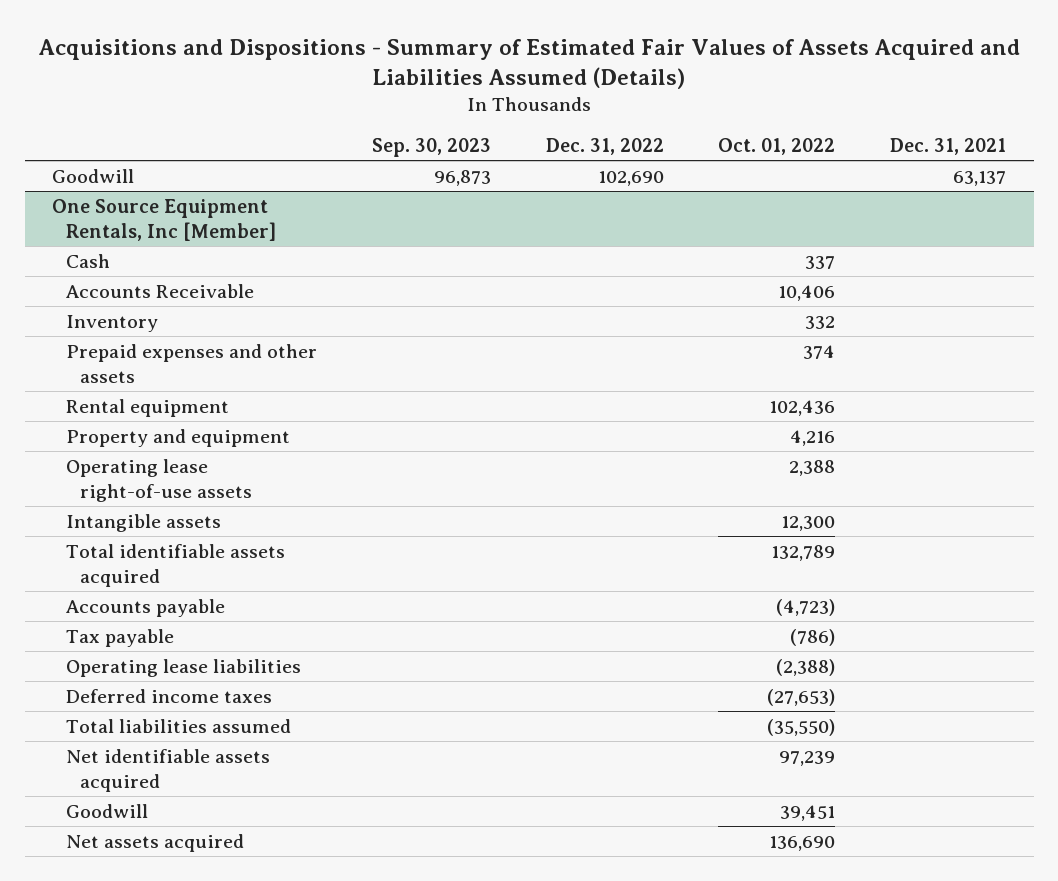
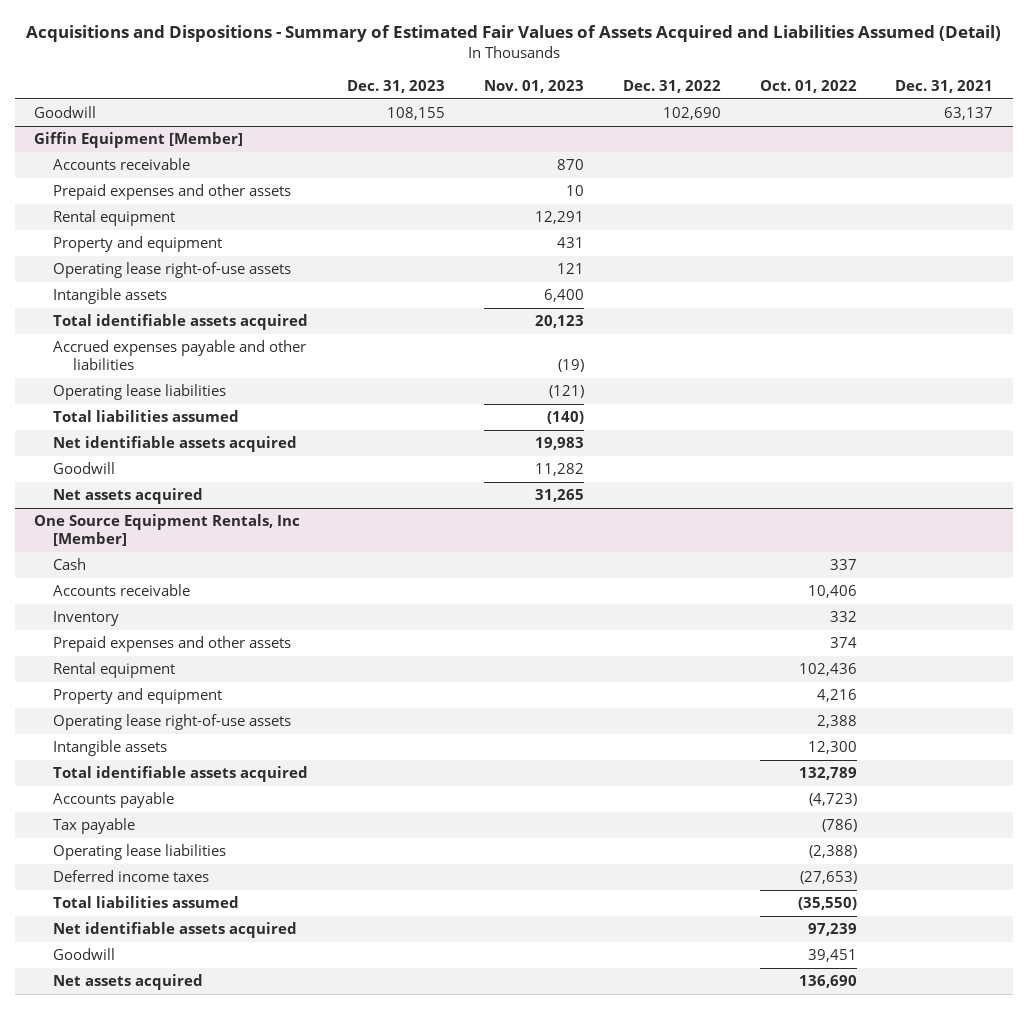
[38,38,1021,89] Acquisitions and Dispositions - Summary of Estimated Fair Values of Assets Acquired and Liabilities Assumed (Details) -> [25,24,1001,42] Acquisitions and Dispositions - Summary of Estimated Fair Values of Assets Acquired and Liabilities Assumed (Detail)
[371,138,491,158] Sep. 30, 2023 -> none
none -> [347,80,446,94] Dec. 31, 2023
none -> [483,80,584,94] Nov. 01, 2023
none -> [34,132,244,149] Giffin Equipment [Member]
none -> [53,158,191,171] Accounts receivable
none -> [53,184,292,201] Prepaid expenses and other assets
none -> [53,210,176,227] Rental equipment
none -> [53,236,223,253] Property and equipment
none -> [53,262,292,279] Operating lease right-of-use assets
none -> [53,288,168,305] Intangible assets
none -> [53,314,309,331] Total identifiable assets acquired
none -> [53,340,307,371] Accrued expenses payable and other liabilities
none -> [53,384,227,401] Operating lease liabilities
none -> [53,410,240,423] Total liabilities assumed
none -> [53,436,298,453] Net identifiable assets acquired
none -> [53,462,116,475] Goodwill
none -> [53,488,204,505] Net assets acquired
[65,283,254,298] Accounts Receivable -> [53,584,191,597] Accounts receivable

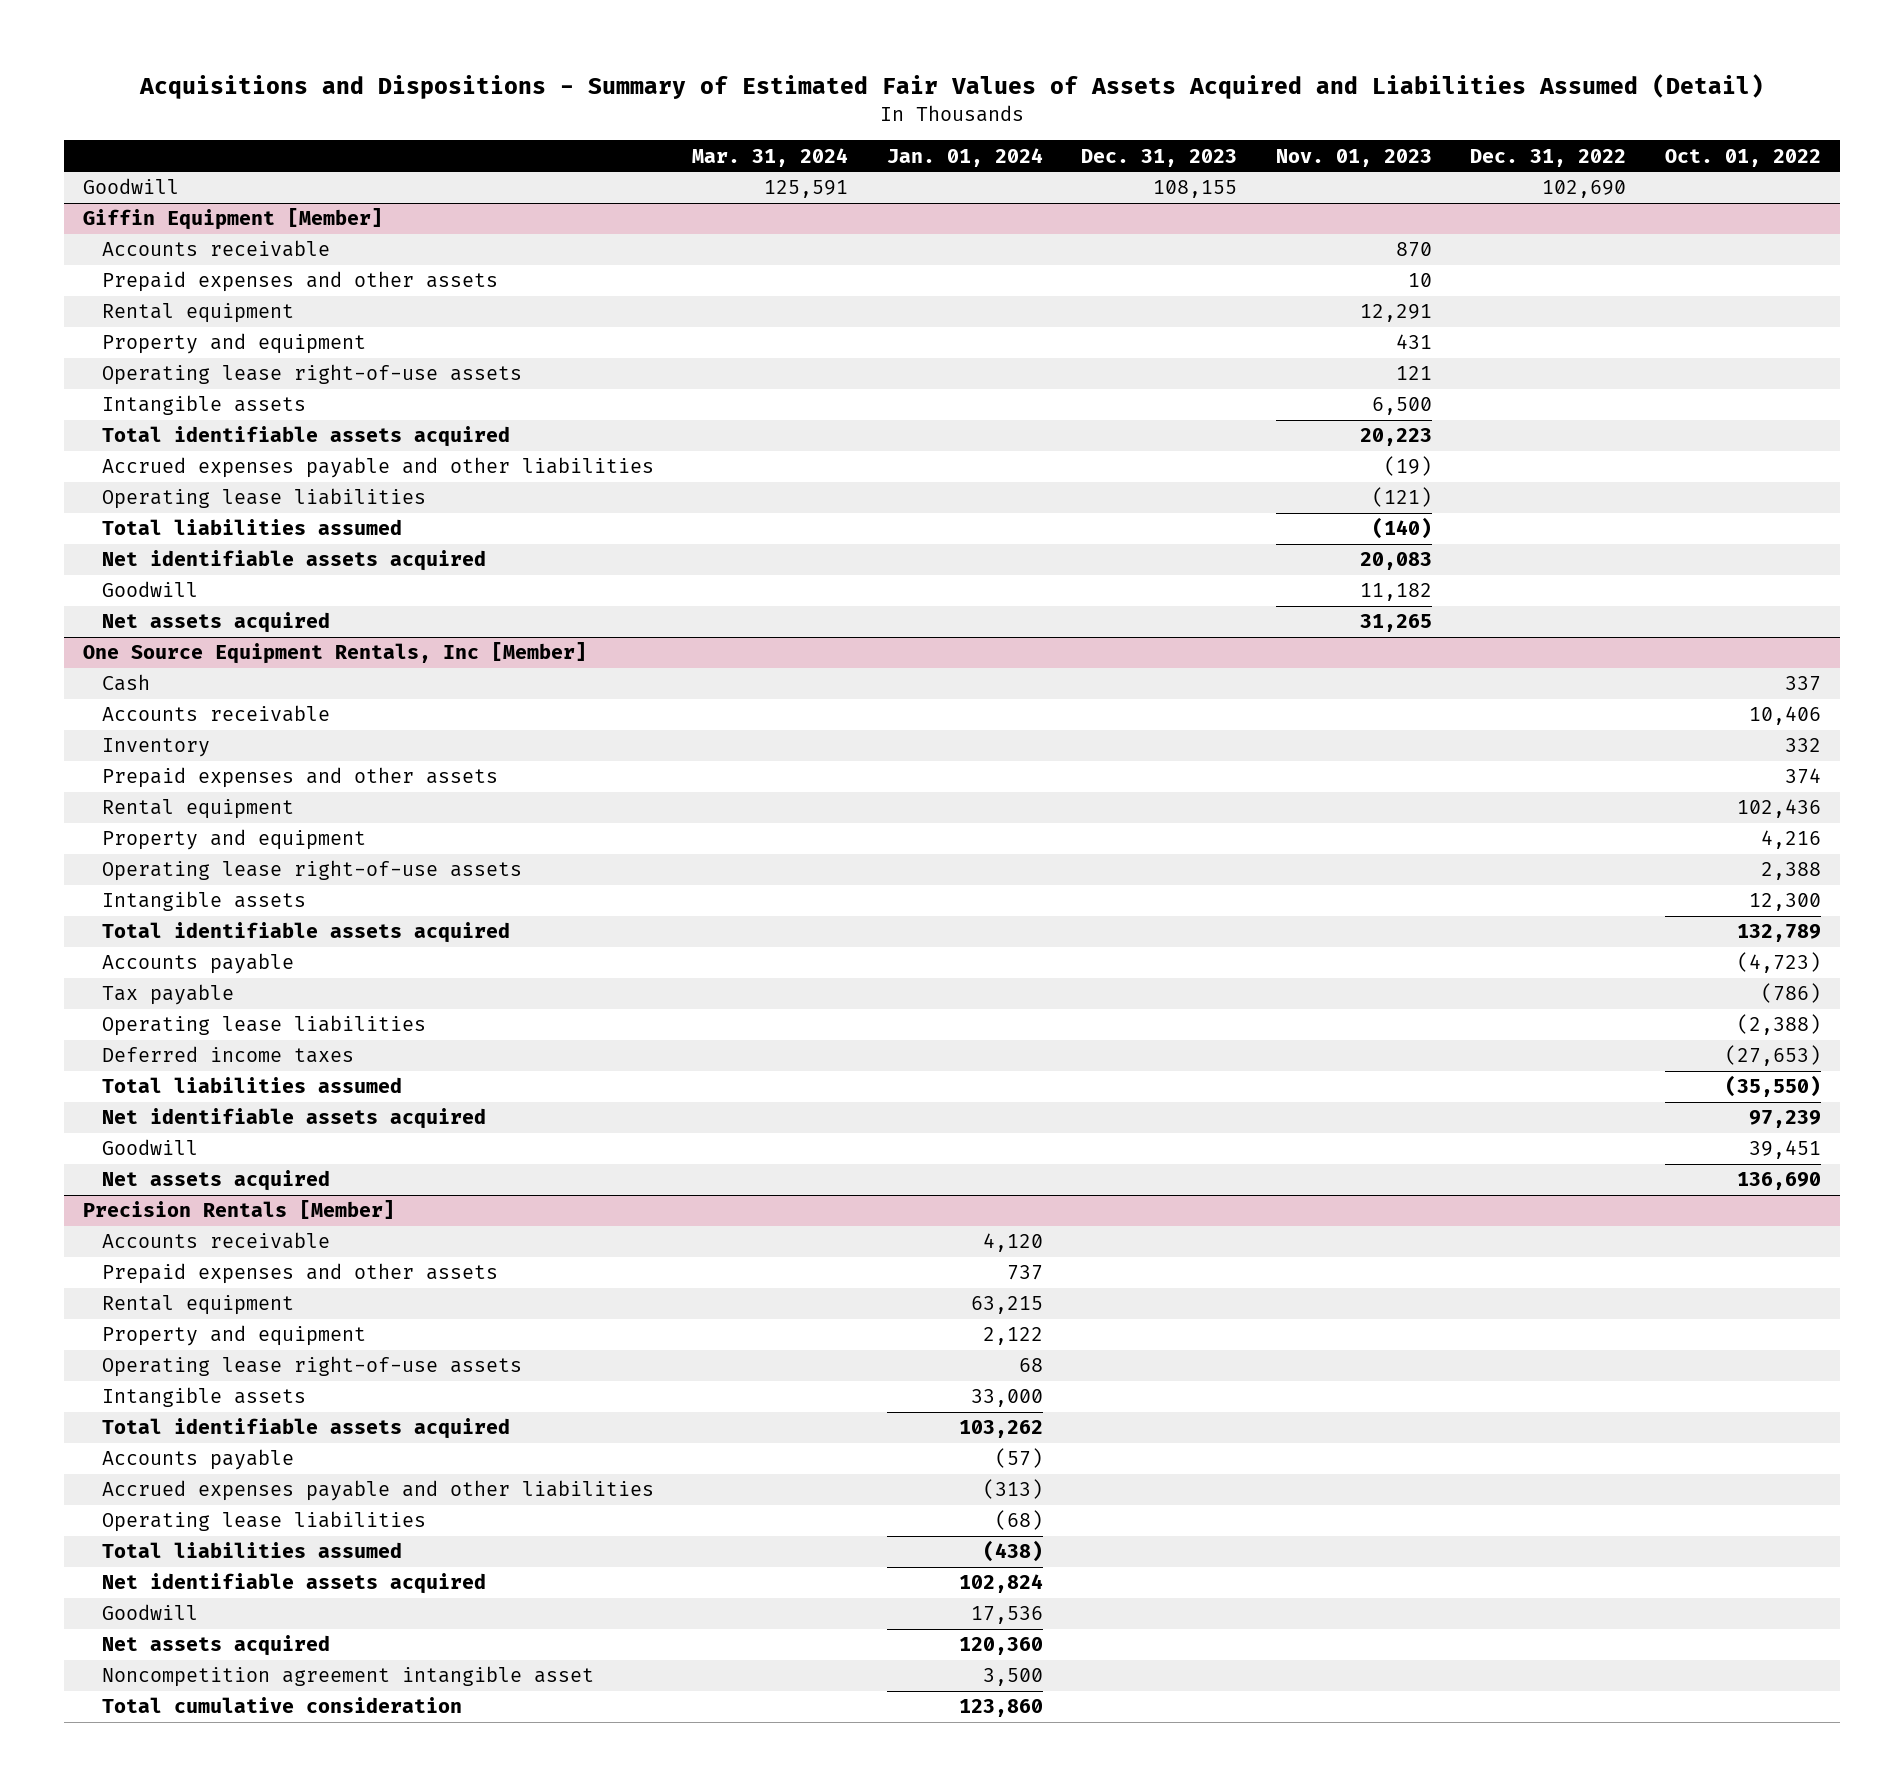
[895,80,994,94] Dec. 31, 2021 -> none
none -> [692,147,849,167] Mar. 31, 2024
none -> [886,147,1043,167] Jan. 01, 2024
[543,289,584,303] 6,400 -> [1371,397,1432,416] 6,500
[534,315,584,329] 20,123 -> [1359,428,1432,447] 20,223
[534,437,584,451] 19,983 -> [1359,552,1432,571] 20,083
[534,463,584,477] 11,282 -> [1359,583,1432,602] 11,182
none -> [83,1200,396,1220] Precision Rentals [Member]
none -> [101,1232,330,1250] Accounts receivable
none -> [101,1263,498,1285] Prepaid expenses and other assets
none -> [101,1295,294,1316] Rental equipment
none -> [101,1325,366,1347] Property and equipment
none -> [101,1356,522,1378] Operating lease right-of-use assets
none -> [101,1387,306,1408] Intangible assets
none -> [101,1418,510,1440] Total identifiable assets acquired
none -> [101,1449,294,1471] Accounts payable
none -> [101,1480,654,1502] Accrued expenses payable and other liabilities
none -> [101,1511,426,1533] Operating lease liabilities
none -> [101,1542,402,1559] Total liabilities assumed
none -> [101,1573,486,1595] Net identifiable assets acquired
none -> [101,1604,198,1621] Goodwill
none -> [101,1635,330,1657] Net assets acquired
none -> [101,1666,594,1688] Noncompetition agreement intangible asset
none -> [101,1697,462,1714] Total cumulative consideration

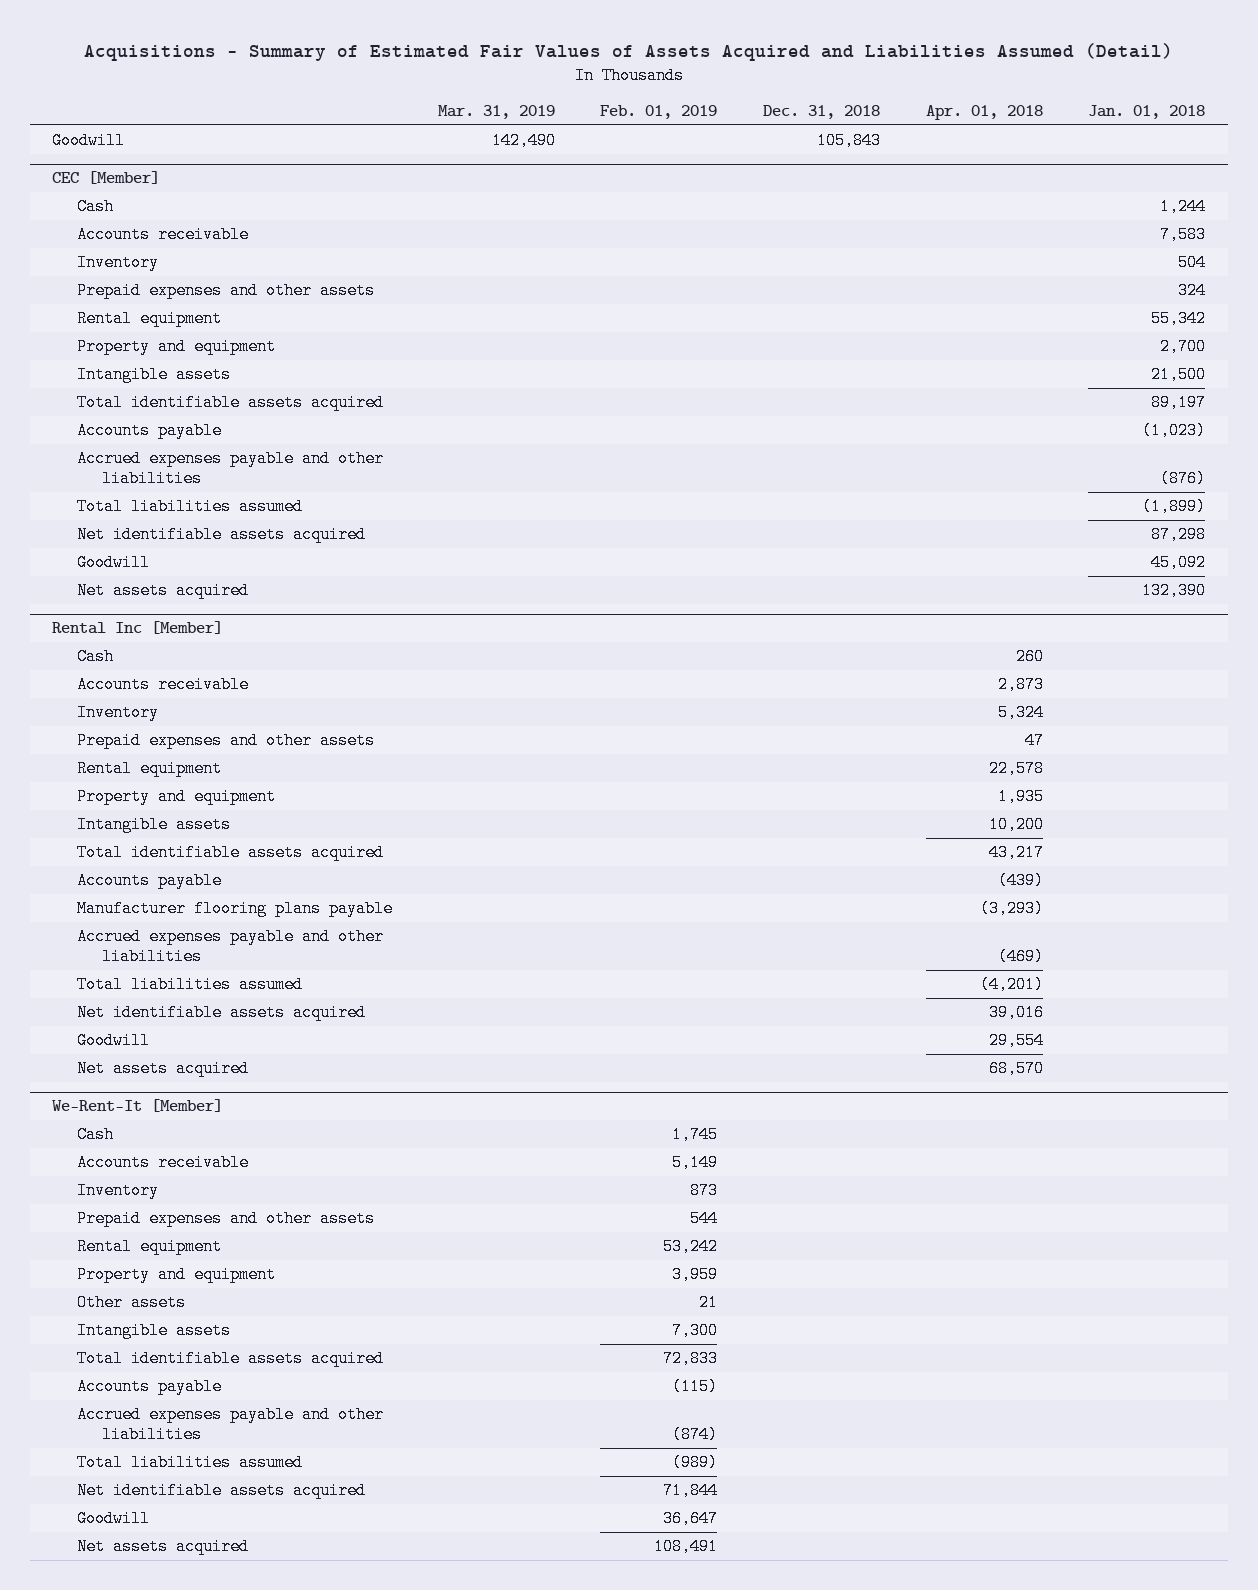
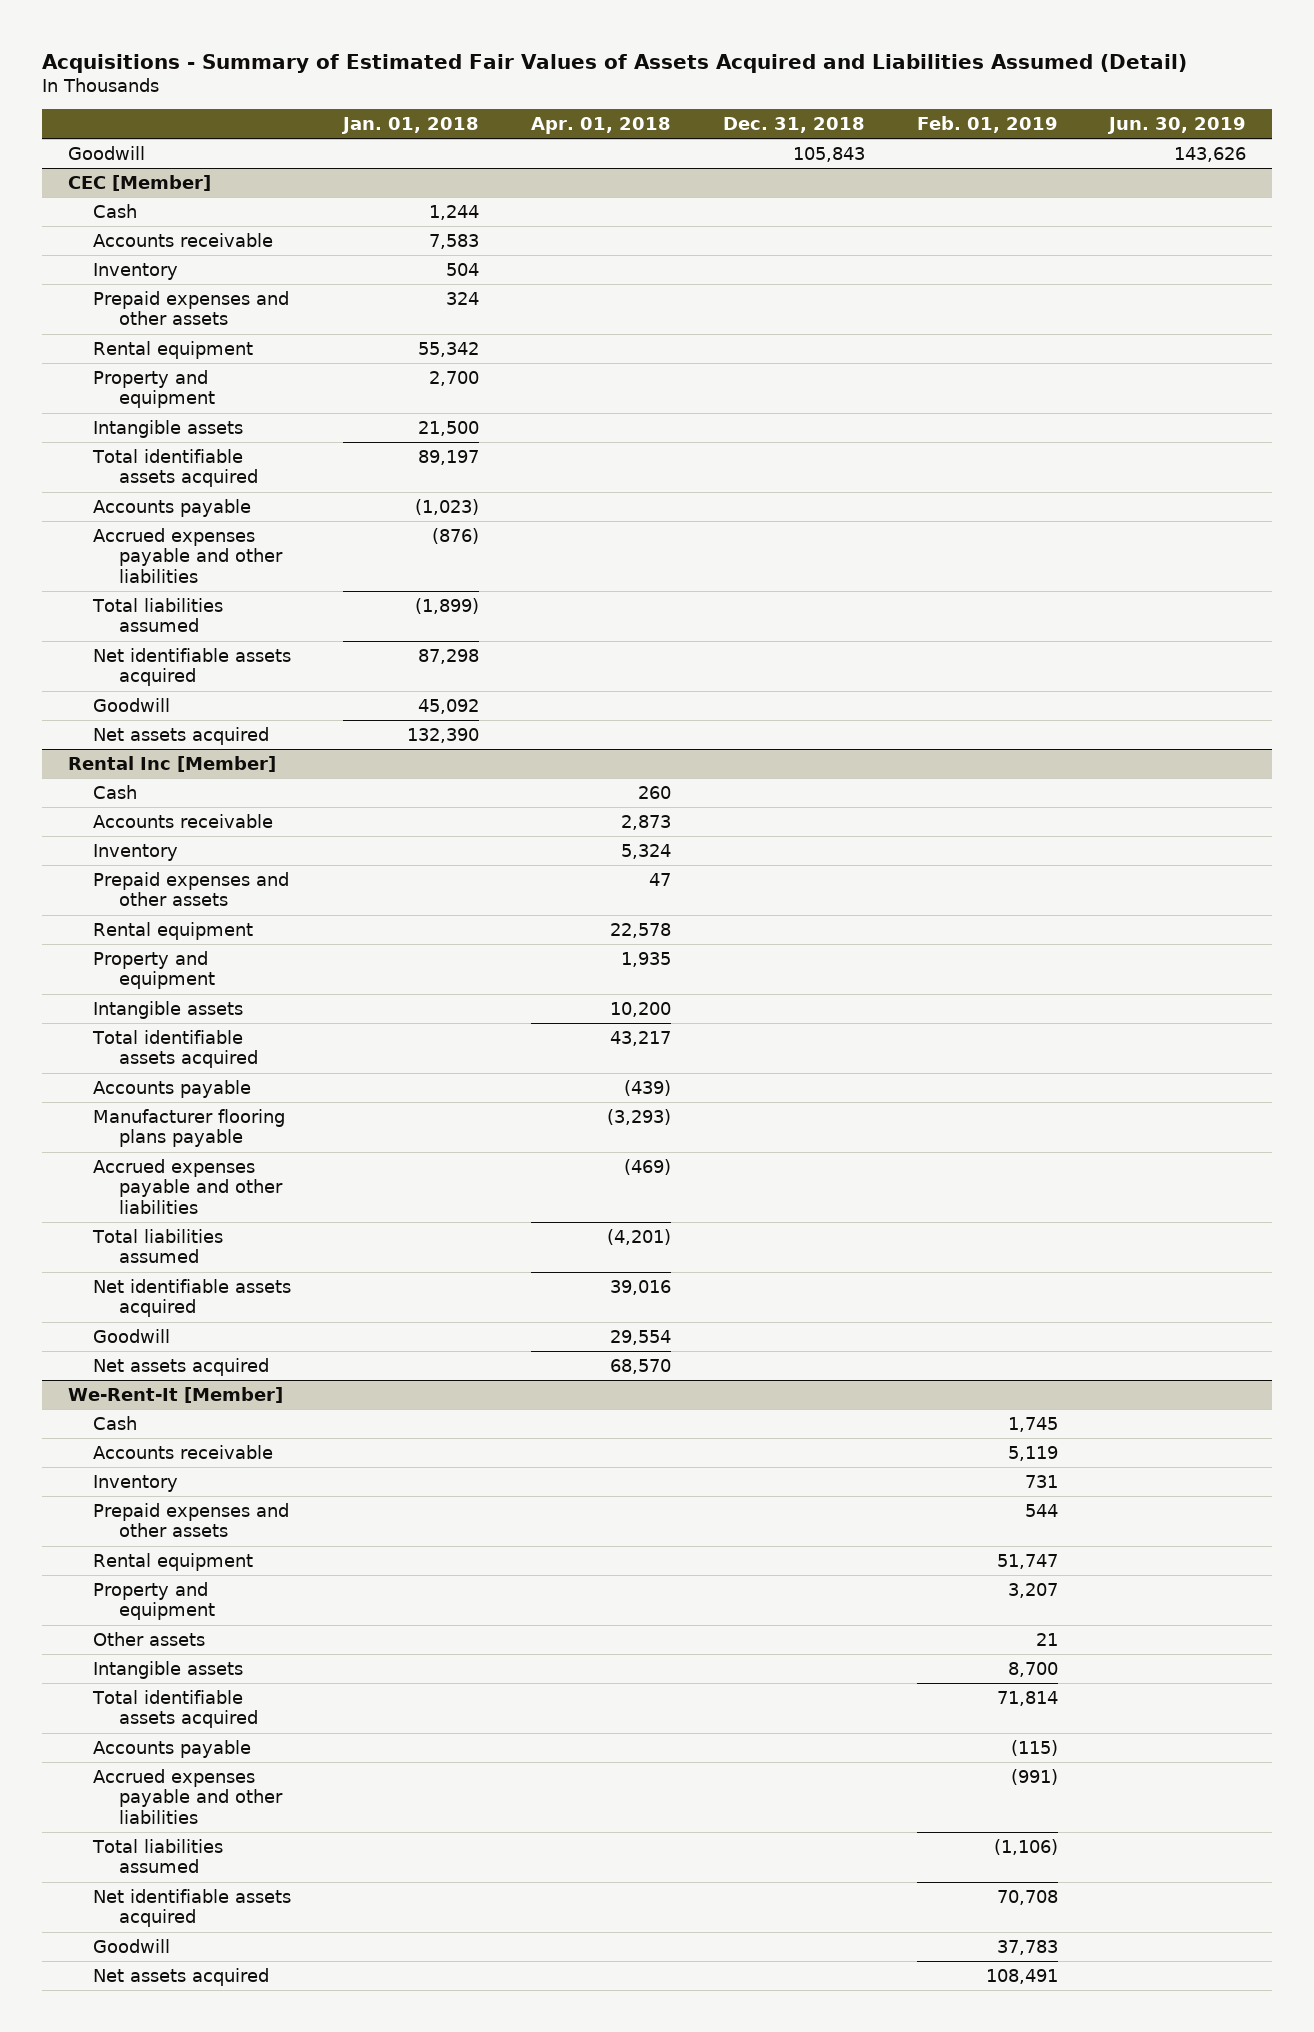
[437,105,555,120] Mar. 31, 2019 -> none
none -> [1107,117,1247,135] Jun. 30, 2019
[672,1154,719,1172] 5,149 -> [1007,1445,1058,1461] 5,119
[690,1182,719,1200] 873 -> [1024,1474,1058,1488] 731
[663,1238,719,1256] 53,242 -> [996,1553,1058,1569] 51,747
[672,1266,719,1284] 3,959 -> [1007,1582,1058,1598] 3,207
[672,1322,719,1340] 7,300 -> [1007,1661,1058,1677] 8,700
[663,1350,719,1368] 72,833 -> [996,1690,1058,1706] 71,814
[672,1426,719,1444] (874) -> [1010,1768,1058,1785] (991)
[672,1454,719,1472] (989) -> [993,1838,1058,1855] (1,106)
[663,1482,719,1500] 71,844 -> [996,1889,1058,1905] 70,708
[663,1510,719,1528] 36,647 -> [996,1939,1058,1955] 37,783

